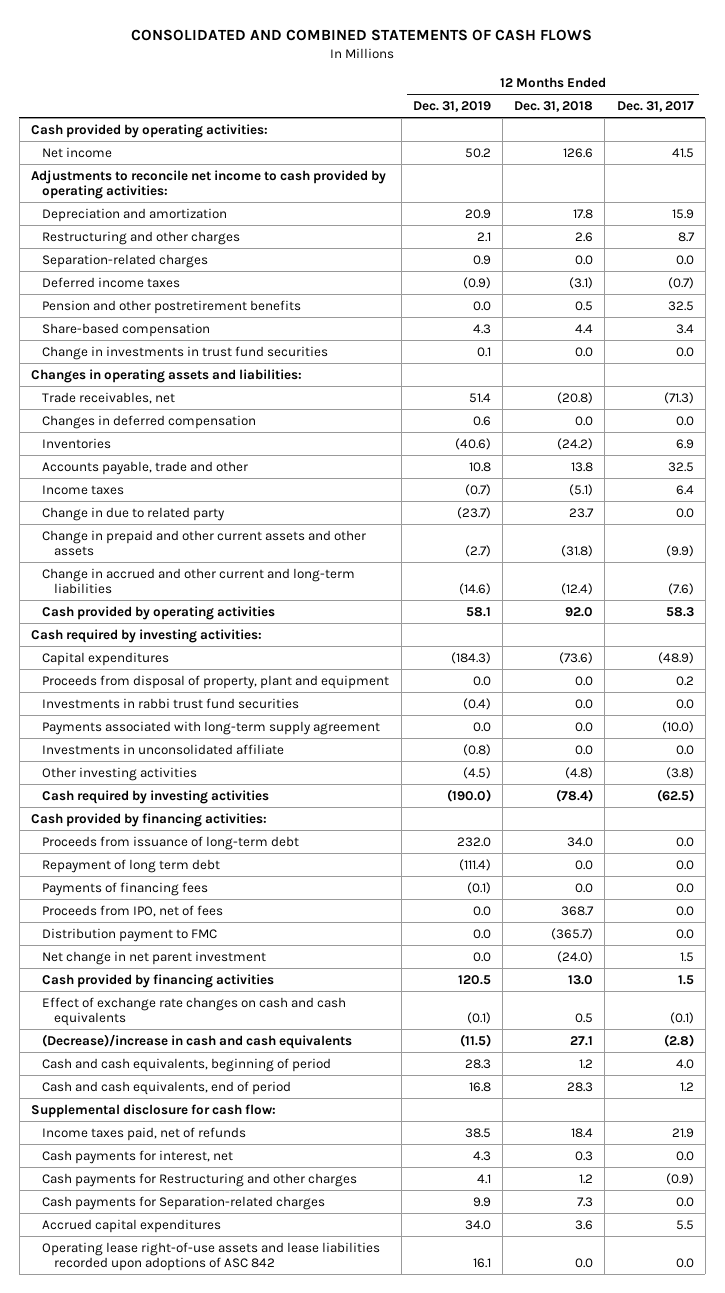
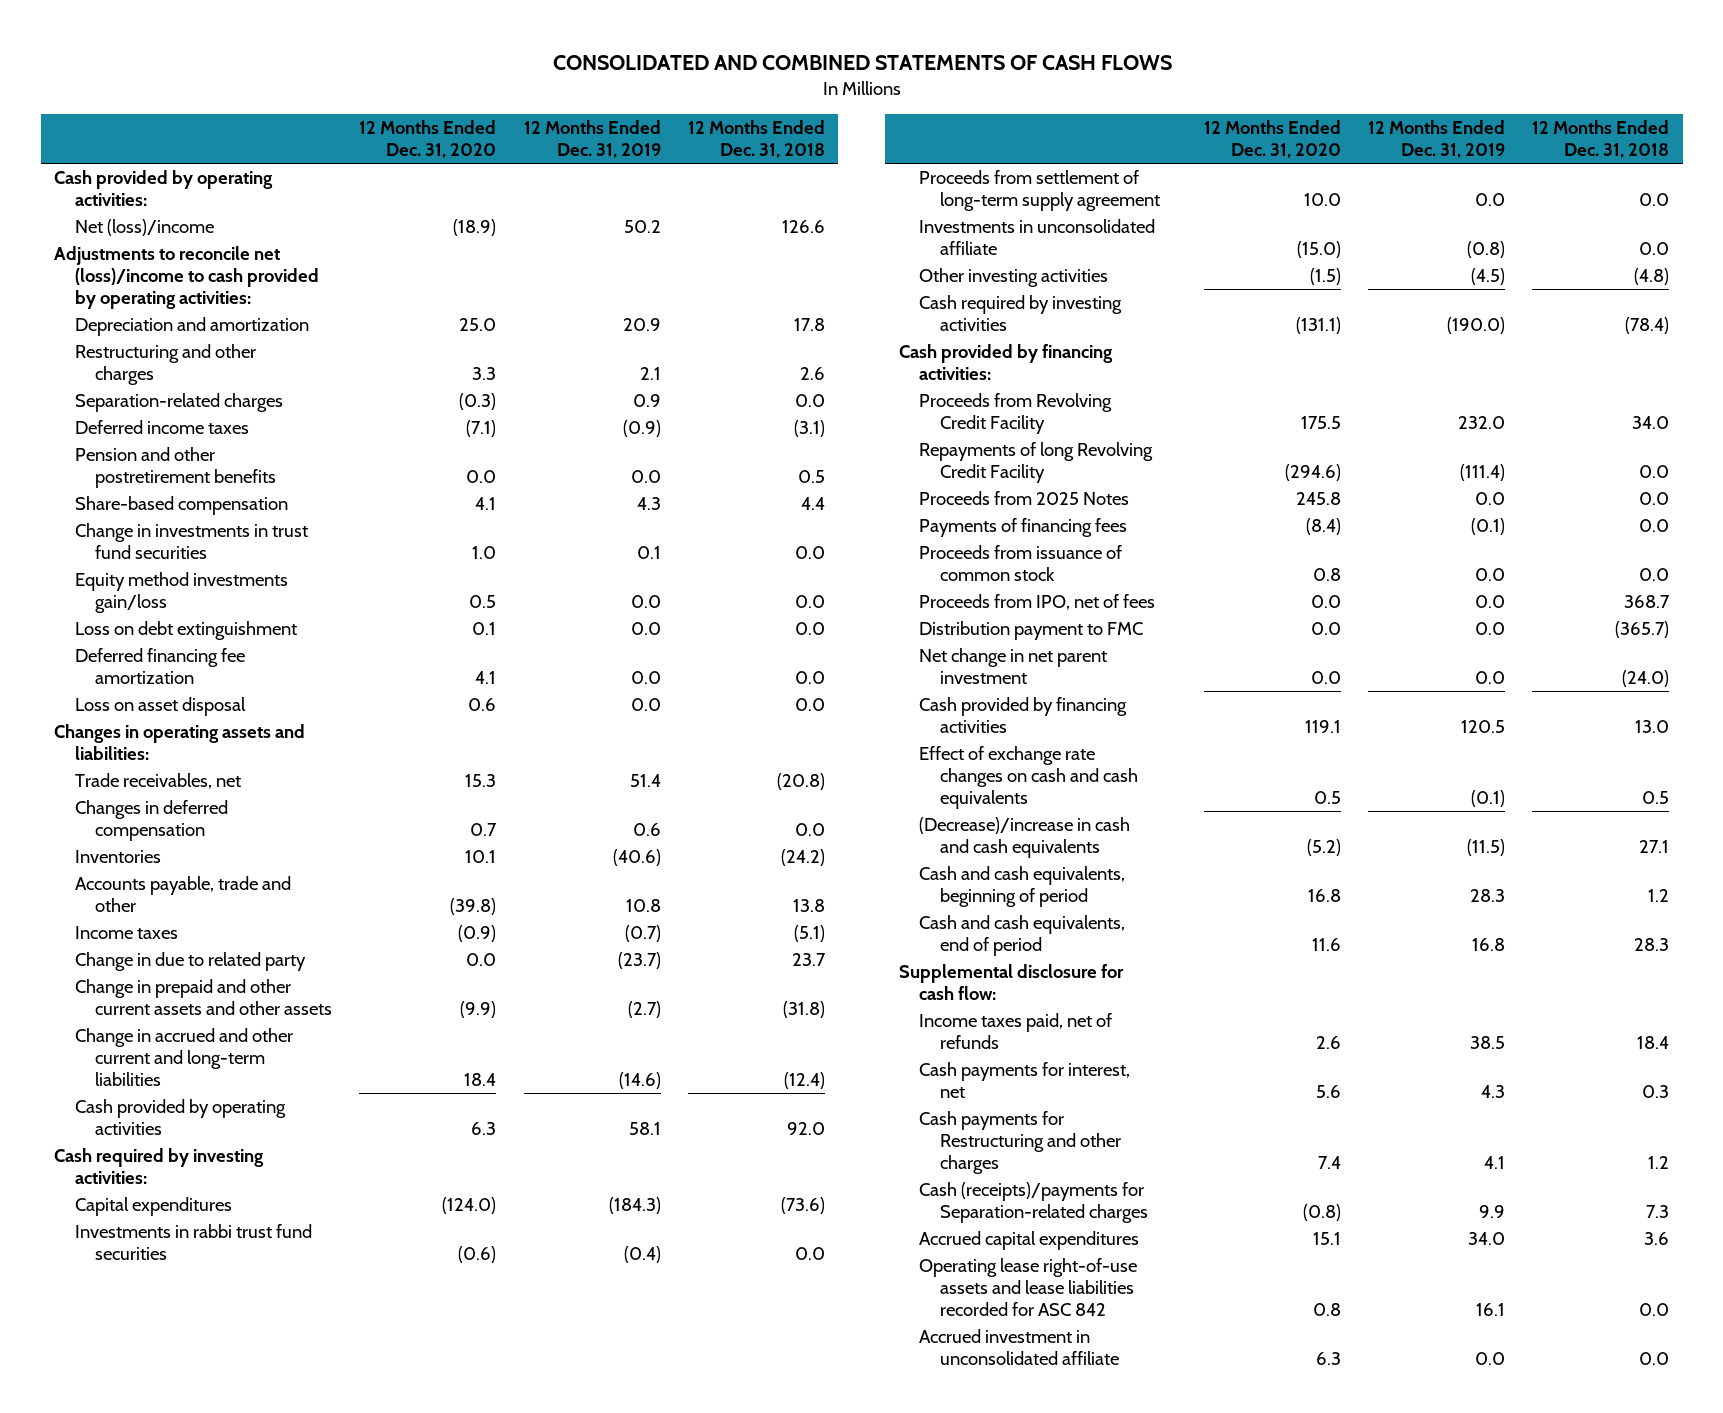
[616,101,694,113] Dec. 31, 2017 -> none
none -> [359,119,497,158] 12 Months Ended Dec. 31, 2020
[42,146,113,158] Net income -> [74,219,214,237] Net (loss)/income
[31,169,387,200] Adjustments to reconcile net income to cash provided by operating activities: -> [54,246,319,310] Adjustments to reconcile net (loss)/income to cash provided by operating activities:
none -> [74,572,288,614] Equity method investments gain/loss
none -> [74,621,297,641] Loss on debt extinguishment
none -> [74,648,245,685] Deferred financing fee amortization
none -> [74,697,246,717] Loss on asset disposal
[42,674,390,689] Proceeds from disposal of property, plant and equipment -> none
[42,720,381,735] Payments associated with long-term supply agreement -> none
none -> [919,170,1160,212] Proceeds from settlement of long-term supply agreement
[42,835,300,850] Proceeds from issuance of long-term debt -> [919,393,1113,435] Proceeds from Revolving Credit Facility
[42,858,221,873] Repayment of long term debt -> [919,442,1154,484] Repayments of long Revolving Credit Facility
none -> [919,491,1130,506] Proceeds from 2025 Notes
none -> [919,545,1123,582] Proceeds from issuance of common stock
[42,1195,326,1210] Cash payments for Separation-related charges -> [919,1182,1148,1224] Cash (receipts)/payments for Separation-related charges
[42,1241,381,1272] Operating lease right-of-use assets and lease liabilities recorded upon adoptions of ASC 842 -> [919,1258,1138,1317] Operating lease right-of-use assets and lease liabilities recorded for ASC 842
none -> [919,1329,1119,1366] Accrued investment in unconsolidated affiliate

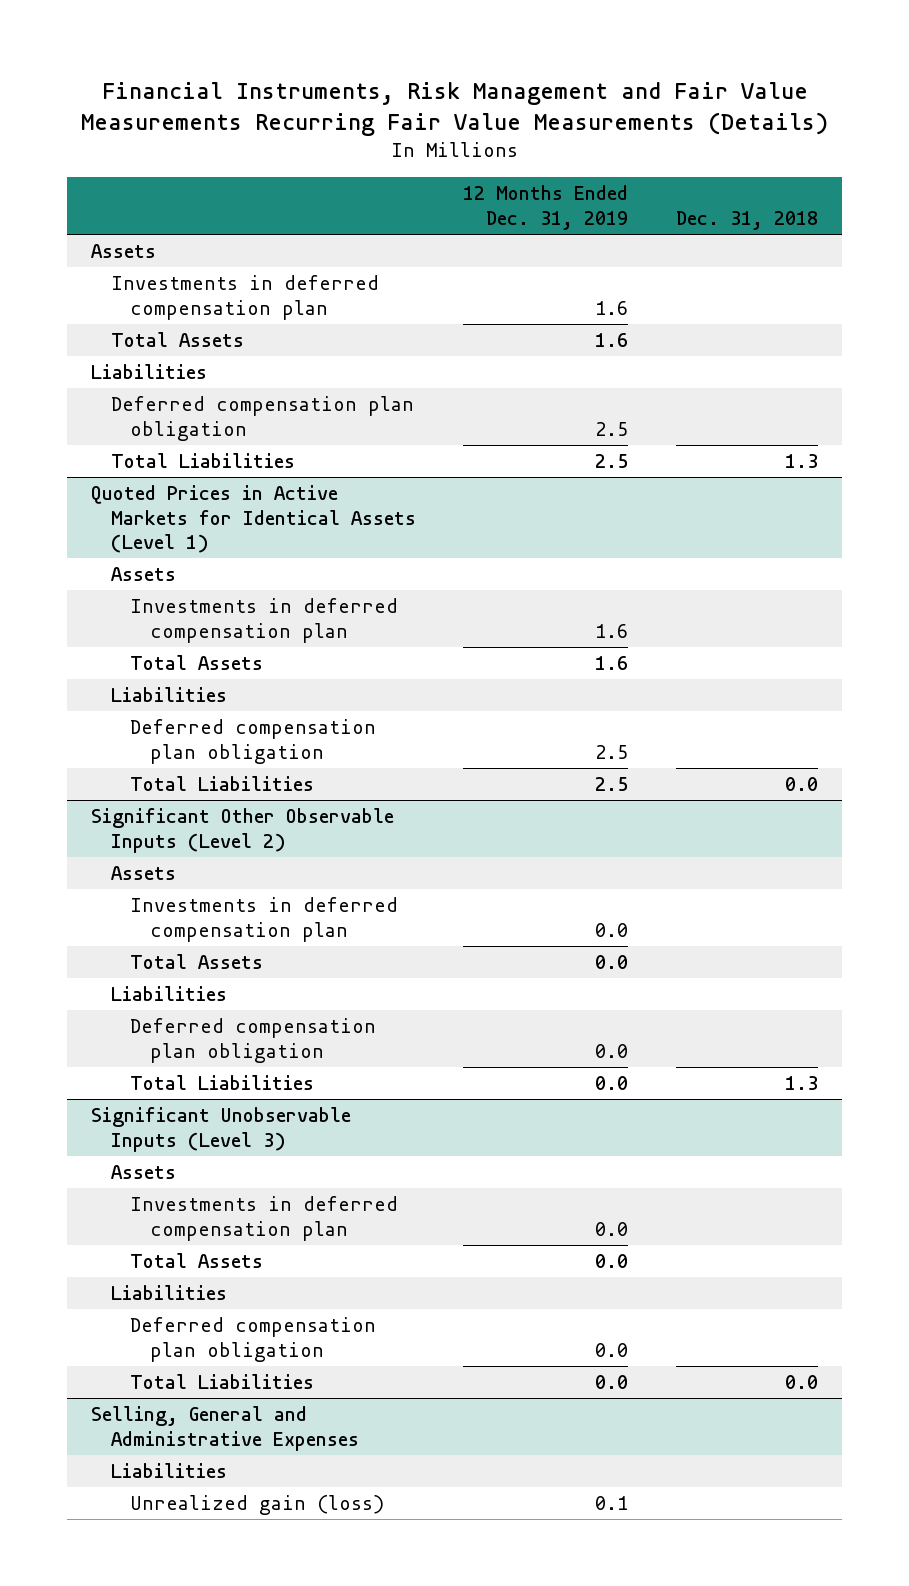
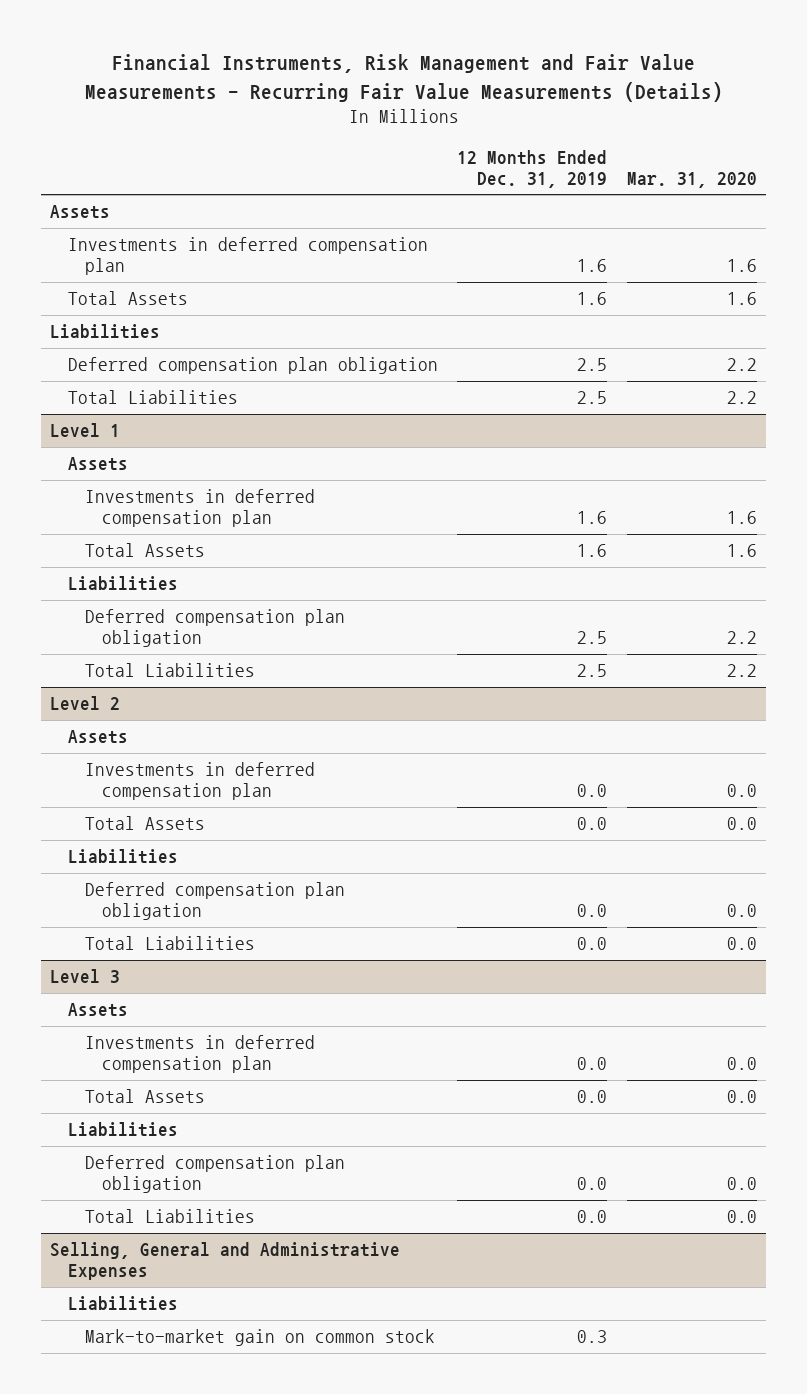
[80,81,828,136] Financial Instruments, Risk Management and Fair Value Measurements Recurring Fair Value Measurements (Details) -> [84,54,723,102] Financial Instruments, Risk Management and Fair Value Measurements - Recurring Fair Value Measurements (Details)
[676,210,819,230] Dec. 31, 2018 -> none
none -> [626,172,757,189] Mar. 31, 2020
[91,485,416,554] Quoted Prices in Active Markets for Identical Assets (Level 1) -> [50,423,121,438] Level 1
[91,808,395,853] Significant Other Observable Inputs (Level 2) -> [50,696,121,711] Level 2
[91,1107,352,1152] Significant Unobservable Inputs (Level 3) -> [50,969,121,984] Level 3
[130,1495,385,1516] Unrealized gain (loss) -> none
none -> [84,1329,435,1347] Mark-to-market gain on common stock

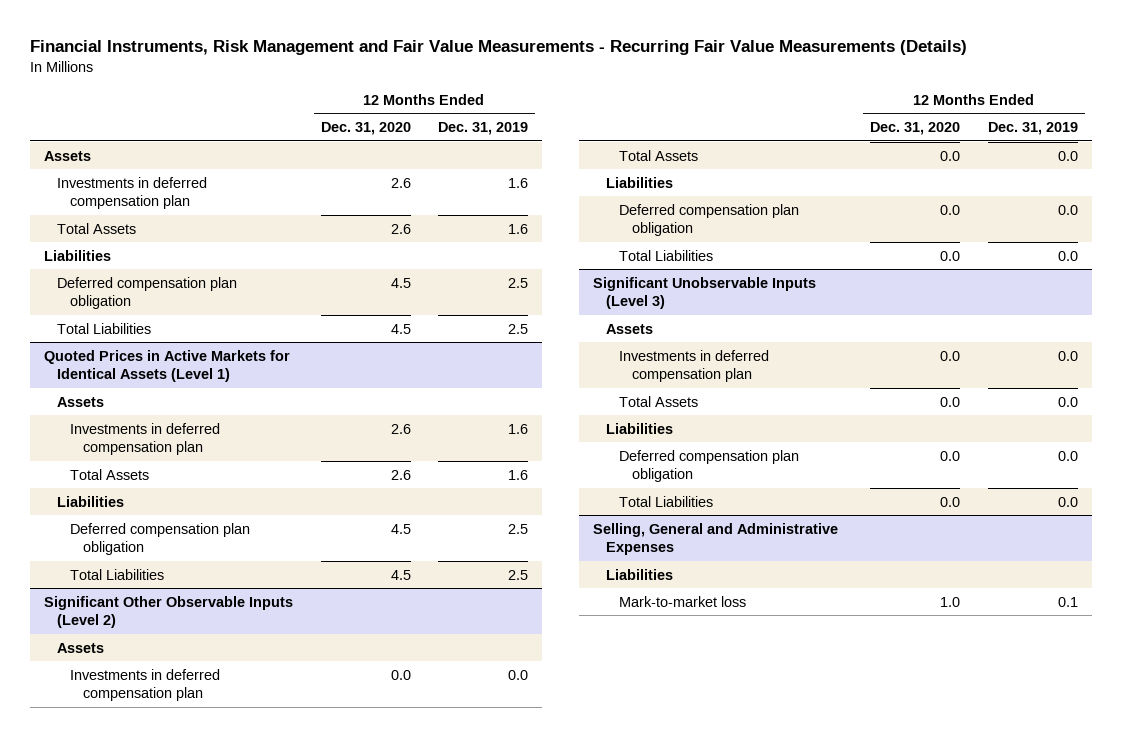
[626,172,757,189] Mar. 31, 2020 -> none
none -> [320,122,411,136] Dec. 31, 2020
[50,423,121,438] Level 1 -> [43,349,290,383] Quoted Prices in Active Markets for Identical Assets (Level 1)
[50,696,121,711] Level 2 -> [43,595,293,629] Significant Other Observable Inputs (Level 2)
[50,969,121,984] Level 3 -> [592,276,816,310] Significant Unobservable Inputs (Level 3)
[84,1329,435,1347] Mark-to-market gain on common stock -> [619,595,747,607] Mark-to-market loss
[577,1330,608,1344] 0.3 -> [1057,596,1078,607] 0.1

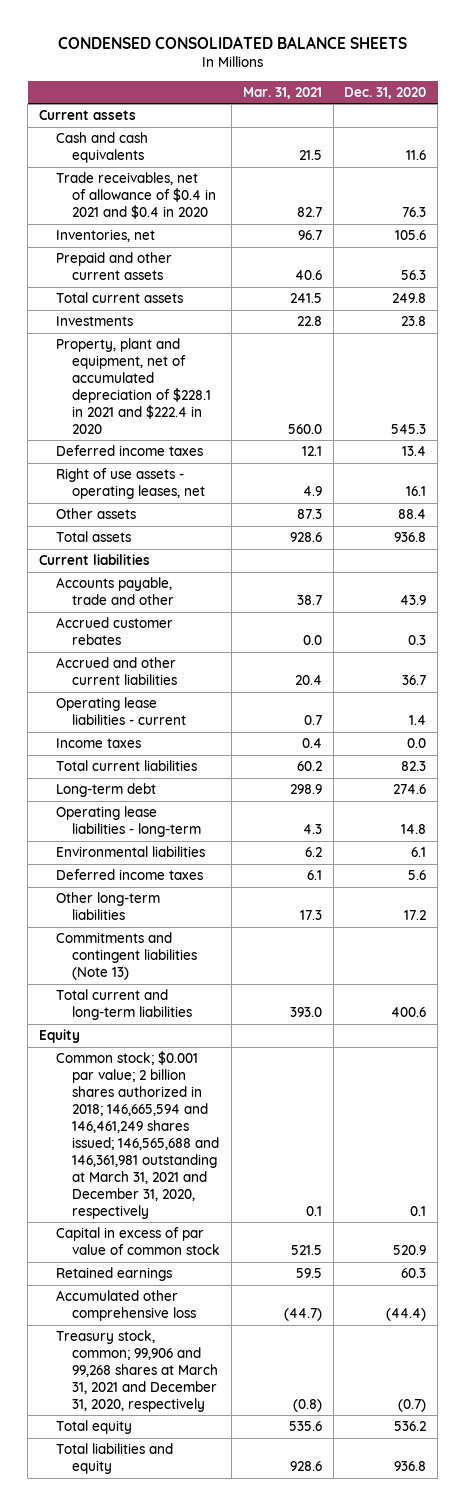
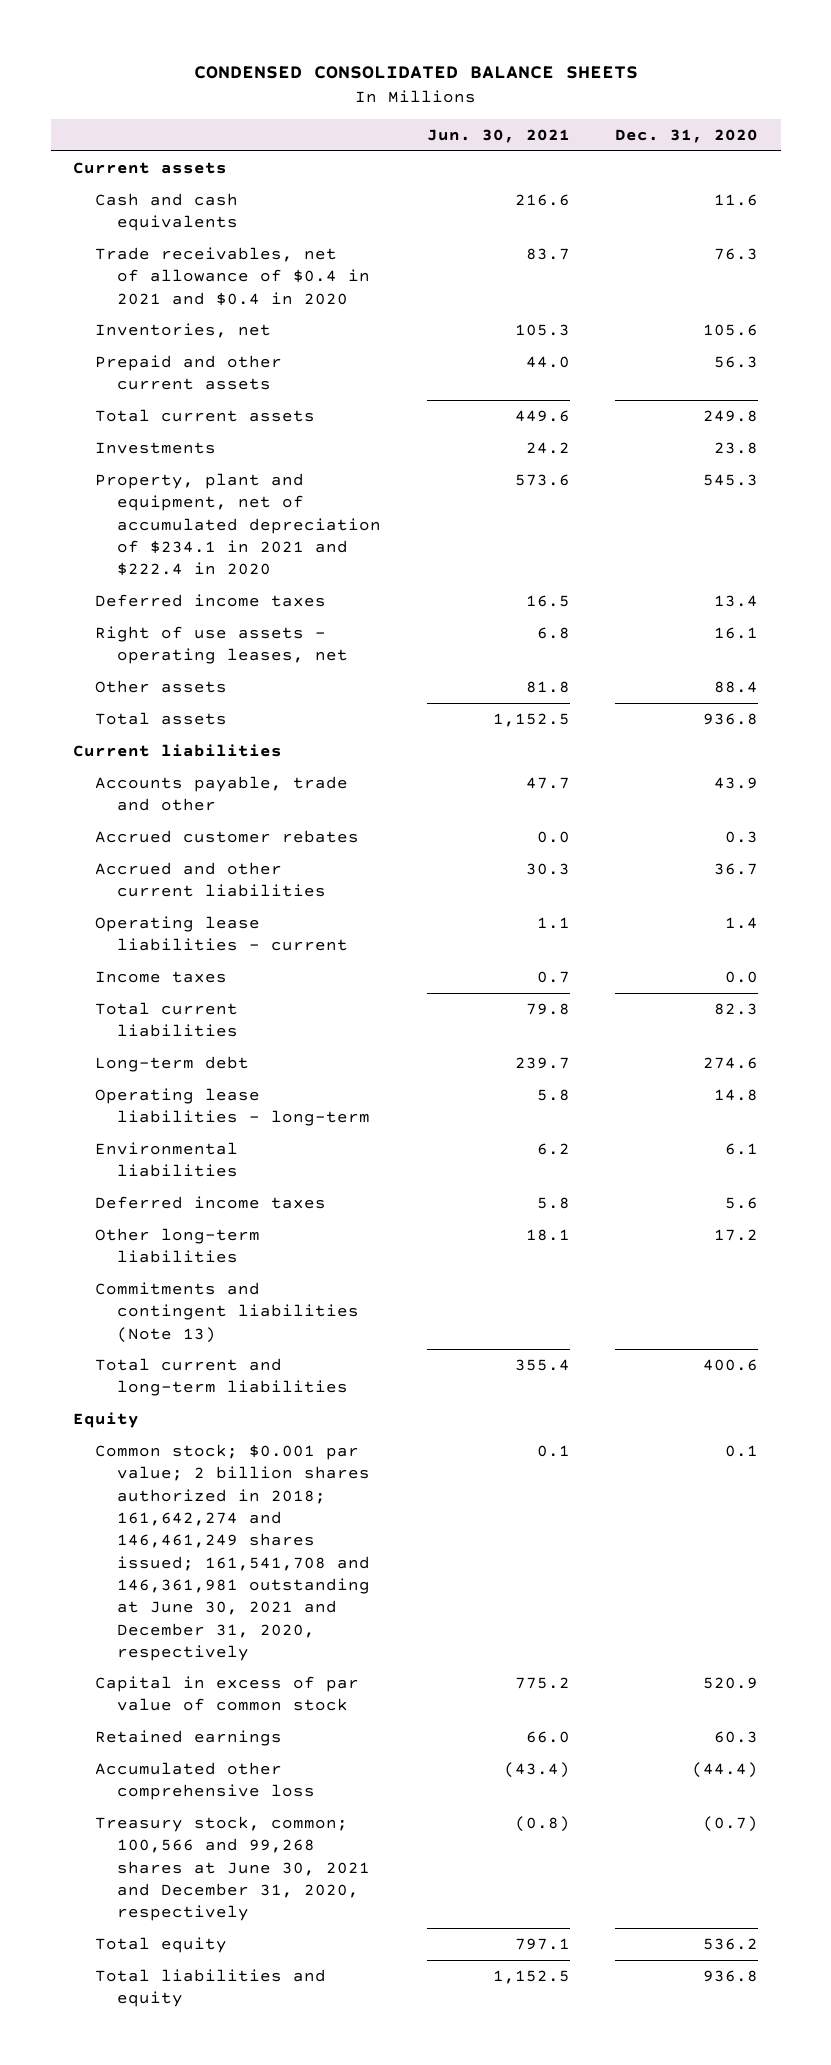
[242,86,322,99] Mar. 31, 2021 -> none
none -> [426,129,570,144] Jun. 30, 2021
[55,338,211,434] Property, plant and equipment, net of accumulated depreciation of $228.1 in 2021 and $222.4 in 2020 -> [95,472,382,577] Property, plant and equipment, net of accumulated depreciation of $234.1 in 2021 and $222.4 in 2020
[55,1051,219,1219] Common stock; $0.001 par value; 2 billion shares authorized in 2018; 146,665,594 and 146,461,249 shares issued; 146,565,688 and 146,361,981 outstanding at March 31, 2021 and December 31, 2020, respectively -> [95,1443,371,1661] Common stock; $0.001 par value; 2 billion shares authorized in 2018; 161,642,274 and 146,461,249 shares issued; 161,541,708 and 146,361,981 outstanding at June 30, 2021 and December 31, 2020, respectively
[55,1330,218,1413] Treasury stock, common; 99,906 and 99,268 shares at March 31, 2021 and December 31, 2020, respectively -> [95,1815,371,1922] Treasury stock, common; 100,566 and 99,268 shares at June 30, 2021 and December 31, 2020, respectively

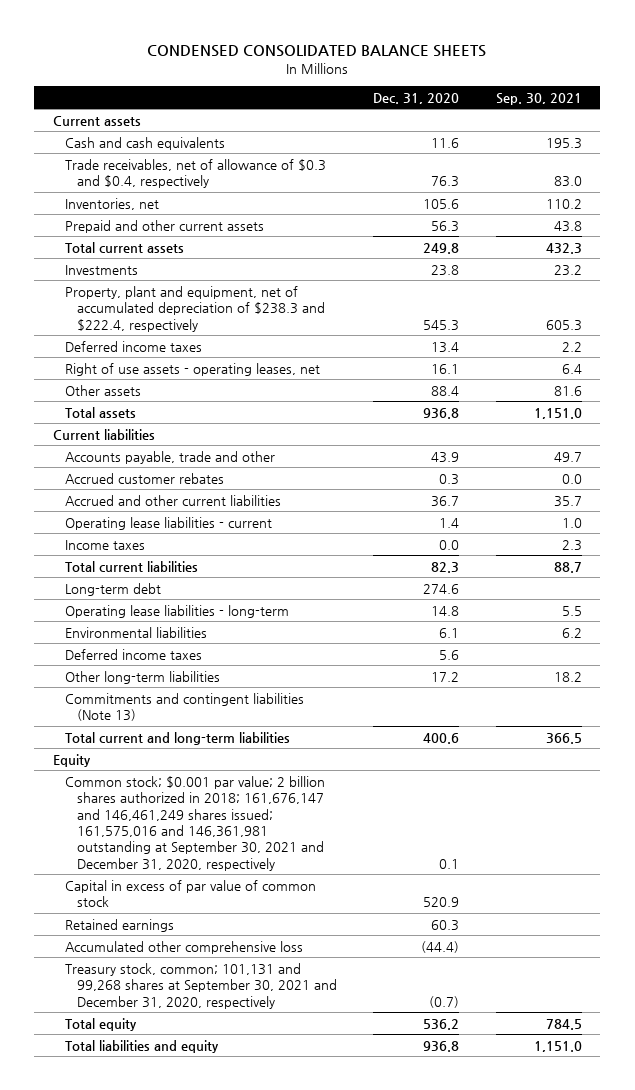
[426,129,570,144] Jun. 30, 2021 -> none
none -> [496,92,583,105] Sep. 30, 2021
[95,246,371,306] Trade receivables, net of allowance of $0.4 in 2021 and $0.4 in 2020 -> [64,158,326,189] Trade receivables, net of allowance of $0.3 and $0.4, respectively
[95,472,382,577] Property, plant and equipment, net of accumulated depreciation of $234.1 in 2021 and $222.4 in 2020 -> [64,285,325,332] Property, plant and equipment, net of accumulated depreciation of $238.3 and $222.4, respectively
[95,1443,371,1661] Common stock; $0.001 par value; 2 billion shares authorized in 2018; 161,642,274 and 146,461,249 shares issued; 161,541,708 and 146,361,981 outstanding at June 30, 2021 and December 31, 2020, respectively -> [64,775,325,871] Common stock; $0.001 par value; 2 billion shares authorized in 2018; 161,676,147 and 146,461,249 shares issued; 161,575,016 and 146,361,981 outstanding at September 30, 2021 and December 31, 2020, respectively
[95,1815,371,1922] Treasury stock, common; 100,566 and 99,268 shares at June 30, 2021 and December 31, 2020, respectively -> [64,962,337,1009] Treasury stock, common; 101,131 and 99,268 shares at September 30, 2021 and December 31, 2020, respectively

